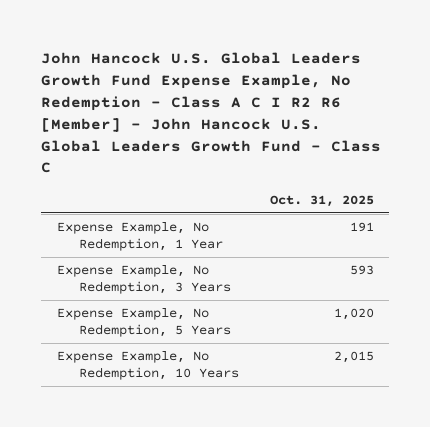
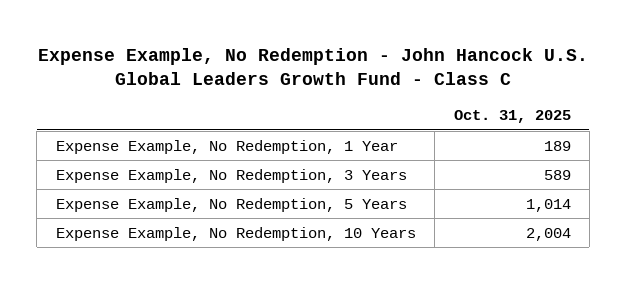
[41,52,382,174] John Hancock U.S. Global Leaders Growth Fund Expense Example, No Redemption - Class A C I R2 R6 [Member] - John Hancock U.S. Global Leaders Growth Fund - Class C -> [38,47,589,86] Expense Example, No Redemption - John Hancock U.S. Global Leaders Growth Fund - Class C
[349,222,374,233] 191 -> [543,140,571,151] 189
[349,265,374,276] 593 -> [543,169,571,180] 589
[333,308,374,321] 1,020 -> [525,198,571,212] 1,014
[333,351,374,364] 2,015 -> [525,227,571,241] 2,004

